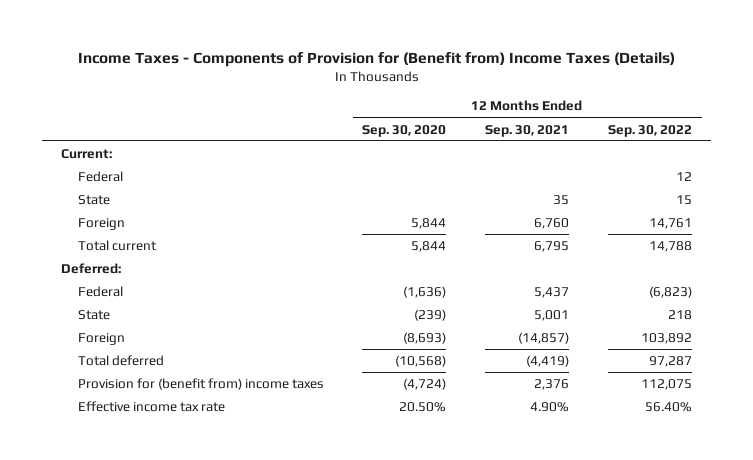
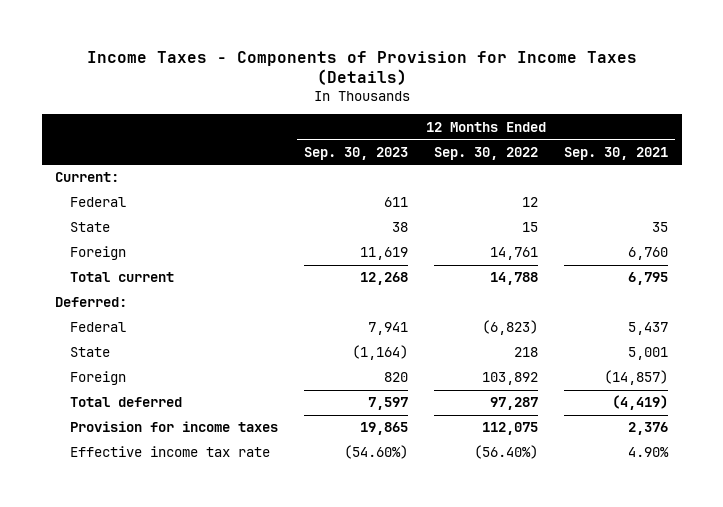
[77,51,675,67] Income Taxes - Components of Provision for (Benefit from) Income Taxes (Details) -> [86,50,637,86] Income Taxes - Components of Provision for Income Taxes (Details)
[362,124,447,137] Sep. 30, 2020 -> none
none -> [303,146,408,160] Sep. 30, 2023
[77,377,324,390] Provision for (benefit from) income taxes -> [69,421,278,433] Provision for income taxes
[644,401,692,412] 56.40% -> [474,445,539,460] (56.40%)

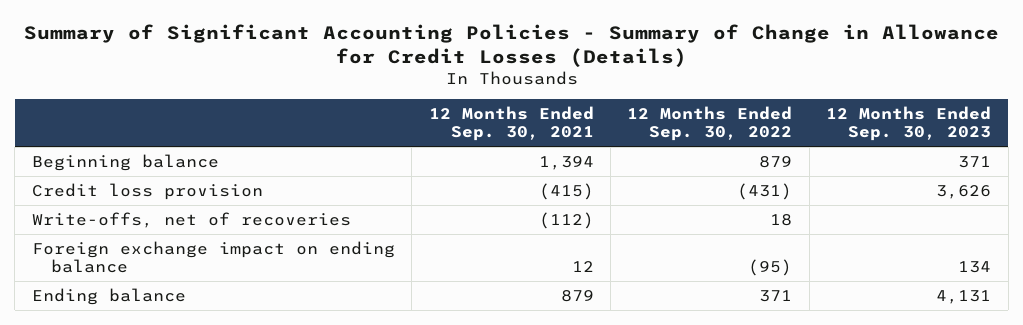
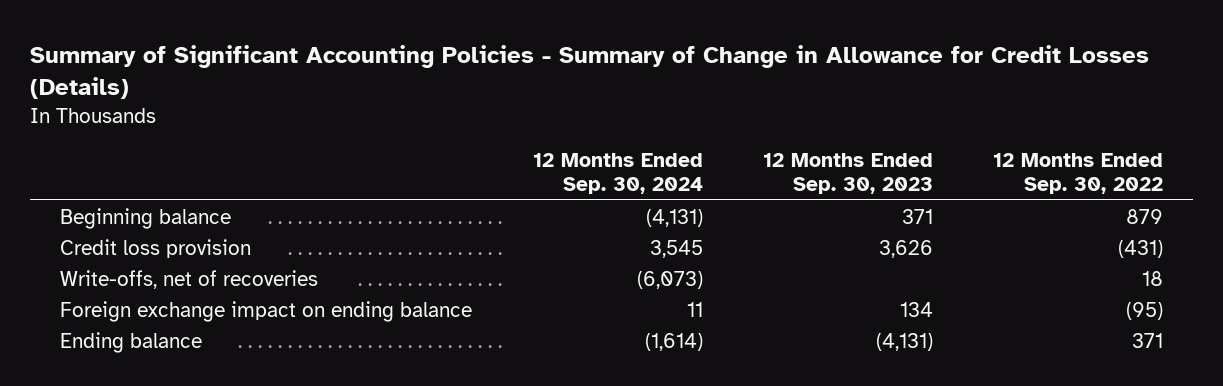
[428,105,594,142] 12 Months Ended Sep. 30, 2021 -> none
none -> [532,153,703,195] 12 Months Ended Sep. 30, 2024
[936,289,992,304] 4,131 -> [875,332,933,351] (4,131)

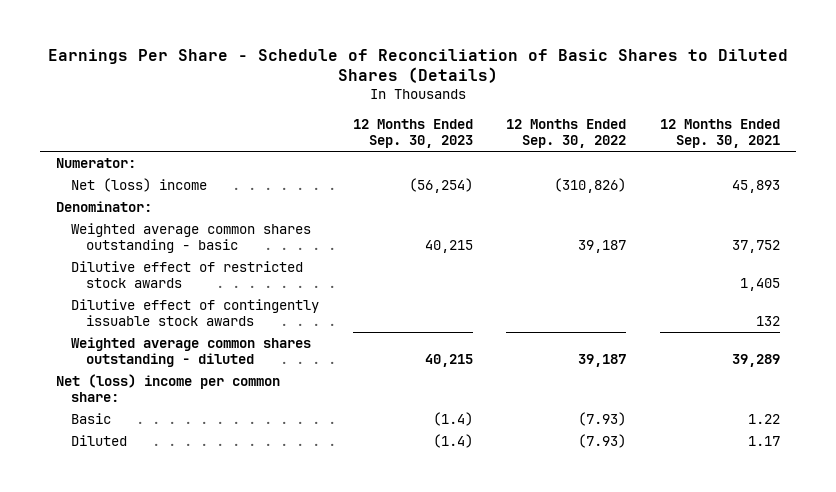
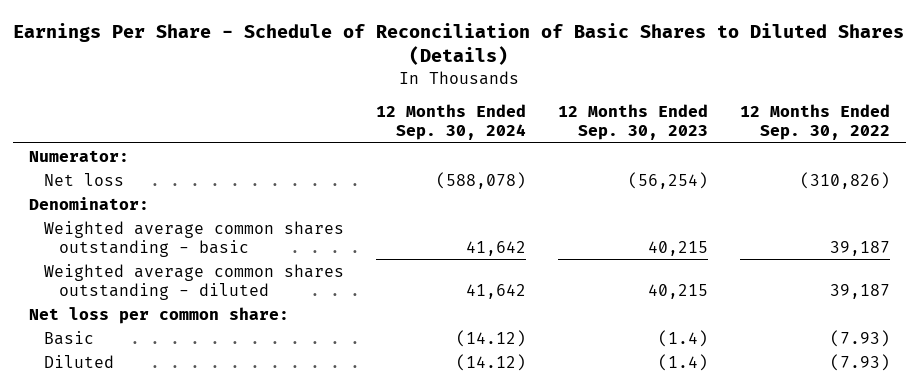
[659,118,780,148] 12 Months Ended Sep. 30, 2021 -> none
none -> [375,104,526,141] 12 Months Ended Sep. 30, 2024
[71,178,208,193] Net (loss) income -> [43,172,124,186] Net loss
[71,261,304,288] Dilutive effect of restricted stock awards -> none
[71,299,320,326] Dilutive effect of contingently issuable stock awards -> none
[56,374,281,402] Net (loss) income per common share: -> [29,306,290,324] Net loss per common share:

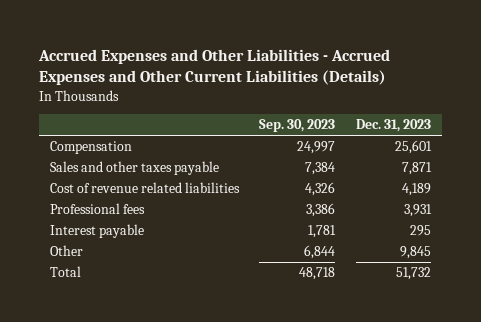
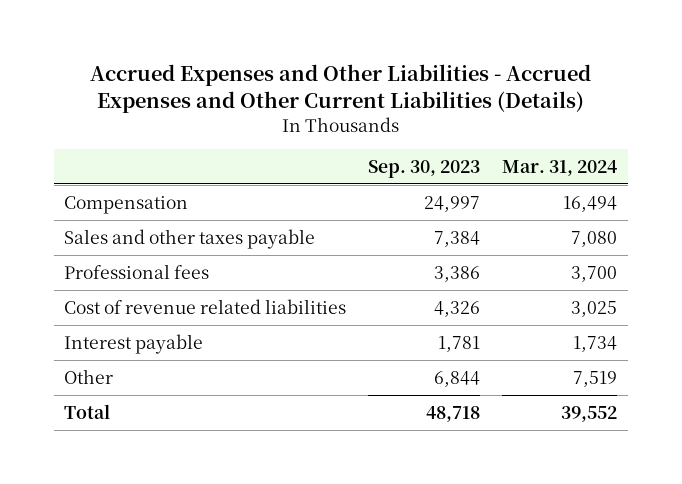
[356,119,432,133] Dec. 31, 2023 -> none
none -> [502,160,618,177] Mar. 31, 2024
[49,182,240,194] Cost of revenue related liabilities -> [64,298,347,314] Cost of revenue related liabilities

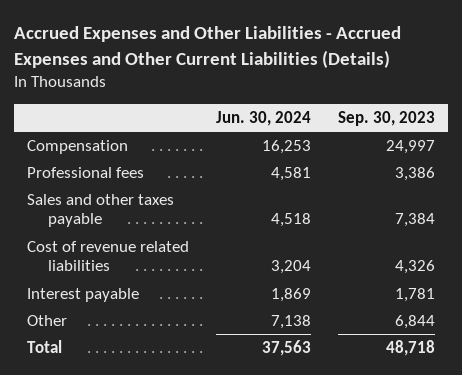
[502,160,618,177] Mar. 31, 2024 -> none
none -> [215,110,311,126] Jun. 30, 2024
[64,228,316,249] Sales and other taxes payable -> [27,193,175,228] Sales and other taxes payable

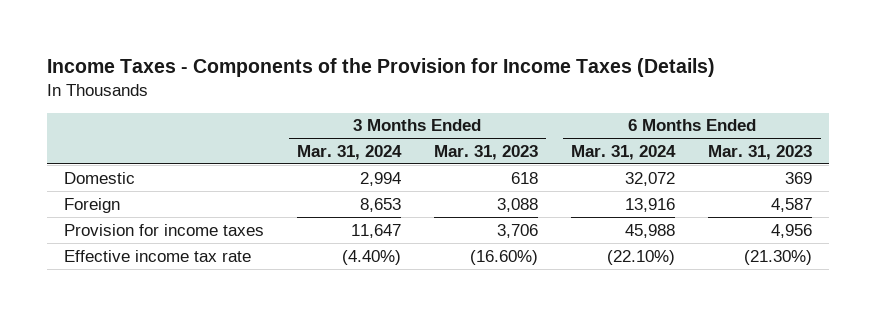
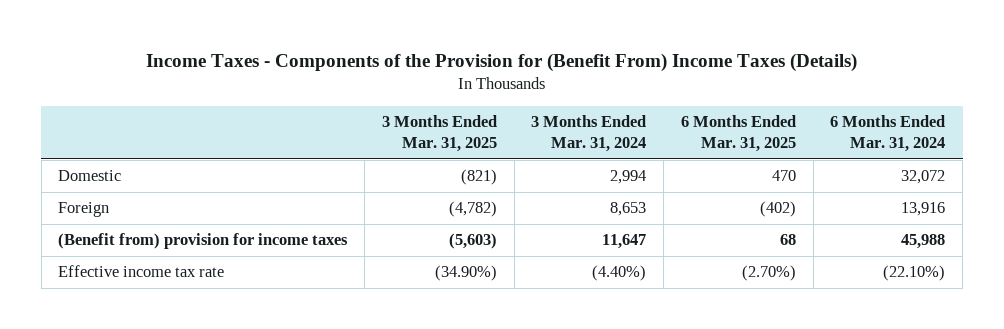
[47,58,716,78] Income Taxes - Components of the Provision for Income Taxes (Details) -> [145,52,857,72] Income Taxes - Components of the Provision for (Benefit From) Income Taxes (Details)
[433,144,538,160] Mar. 31, 2023 -> none
[708,144,813,160] Mar. 31, 2023 -> none
none -> [381,115,497,152] 3 Months Ended Mar. 31, 2025
none -> [680,115,796,152] 6 Months Ended Mar. 31, 2025
[63,223,264,236] Provision for income taxes -> [58,233,349,250] (Benefit from) provision for income taxes

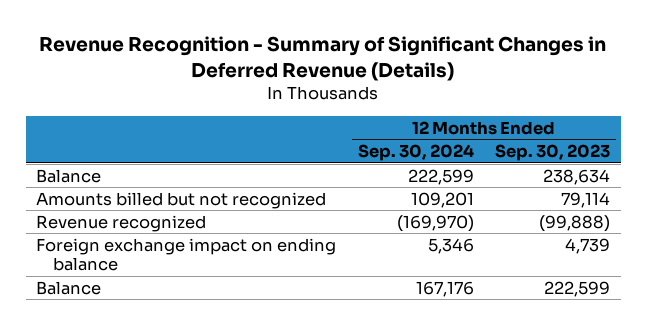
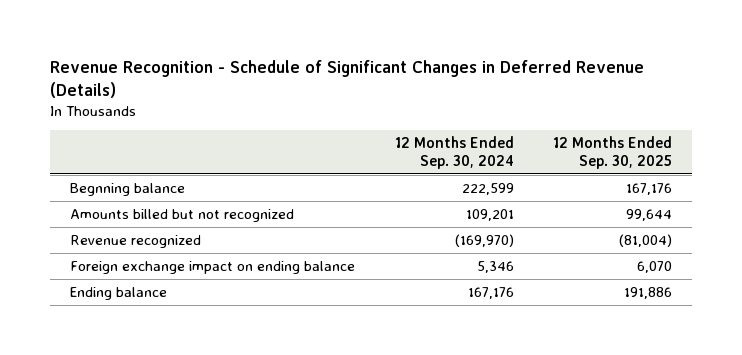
[39,36,607,81] Revenue Recognition - Summary of Significant Changes in Deferred Revenue (Details) -> [49,59,644,98] Revenue Recognition - Schedule of Significant Changes in Deferred Revenue (Details)
[495,143,611,161] Sep. 30, 2023 -> none
none -> [553,136,673,170] 12 Months Ended Sep. 30, 2025
[36,168,102,183] Balance -> [69,182,185,196] Begnning balance
[36,280,102,295] Balance -> [69,286,167,300] Ending balance

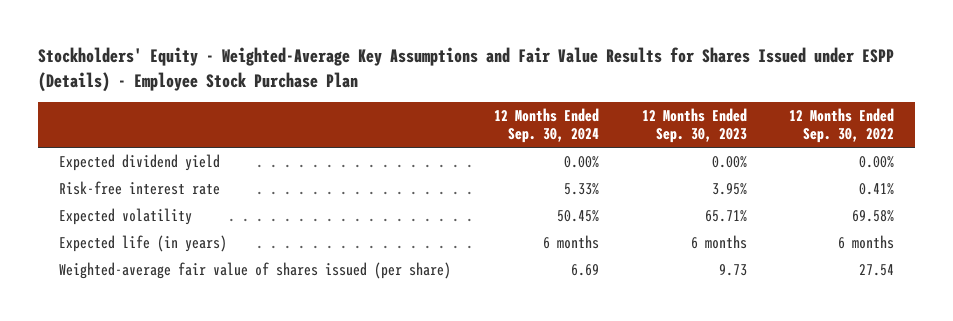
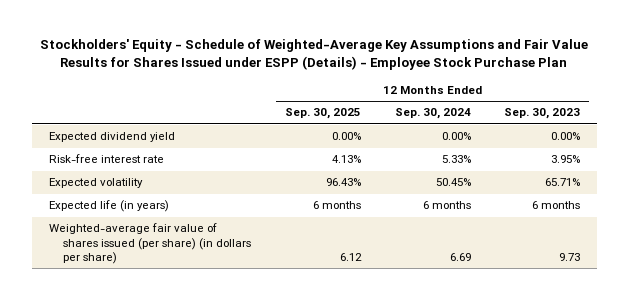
[38,47,895,92] Stockholders' Equity - Weighted-Average Key Assumptions and Fair Value Results for Shares Issued under ESPP (Details) - Employee Stock Purchase Plan -> [40,39,589,70] Stockholders' Equity - Schedule of Weighted-Average Key Assumptions and Fair Value Results for Shares Issued under ESPP (Details) - Employee Stock Purchase Plan
[789,108,895,144] 12 Months Ended Sep. 30, 2022 -> none
none -> [284,108,361,120] Sep. 30, 2025
[59,261,452,279] Weighted-average fair value of shares issued (per share) -> [48,223,252,264] Weighted-average fair value of shares issued (per share) (in dollars per share)

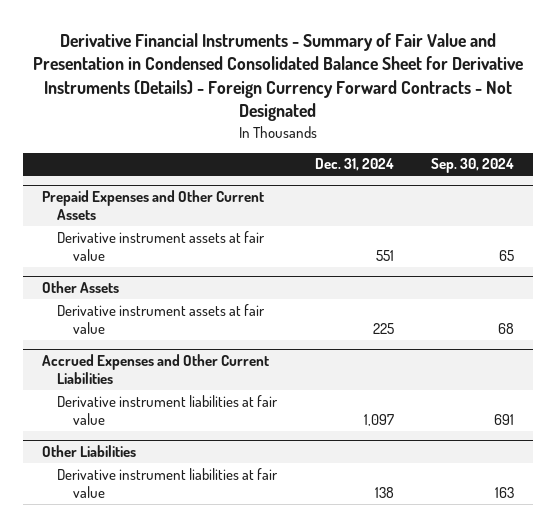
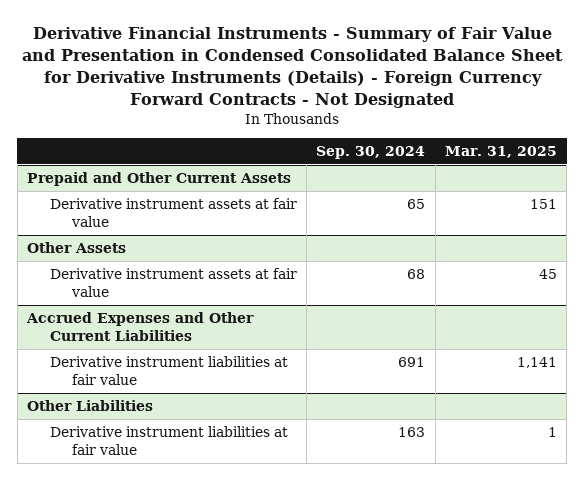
[314,158,394,172] Dec. 31, 2024 -> none
none -> [444,145,557,158] Mar. 31, 2025
[41,189,264,220] Prepaid Expenses and Other Current Assets -> [27,172,292,187] Prepaid and Other Current Assets

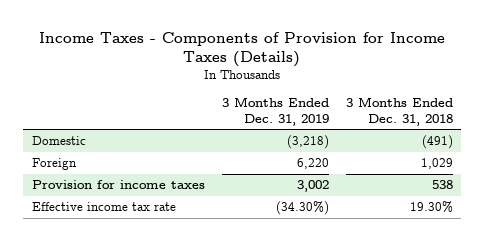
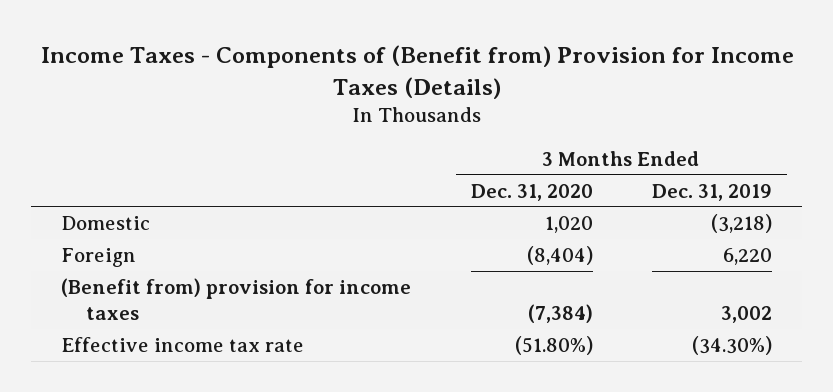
[39,31,446,68] Income Taxes - Components of Provision for Income Taxes (Details) -> [40,45,794,99] Income Taxes - Components of (Benefit from) Provision for Income Taxes (Details)
[345,97,453,126] 3 Months Ended Dec. 31, 2018 -> none
none -> [470,183,593,201] Dec. 31, 2020
[31,180,205,190] Provision for income taxes -> [61,277,412,320] (Benefit from) provision for income taxes

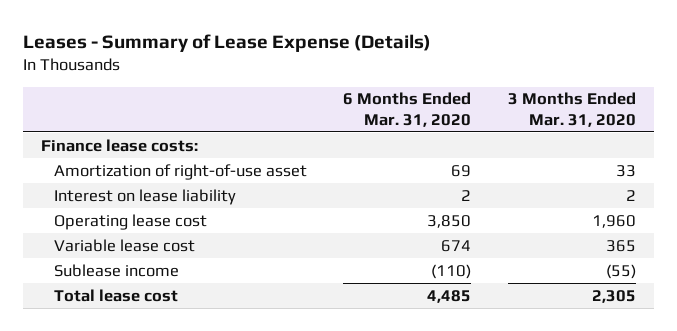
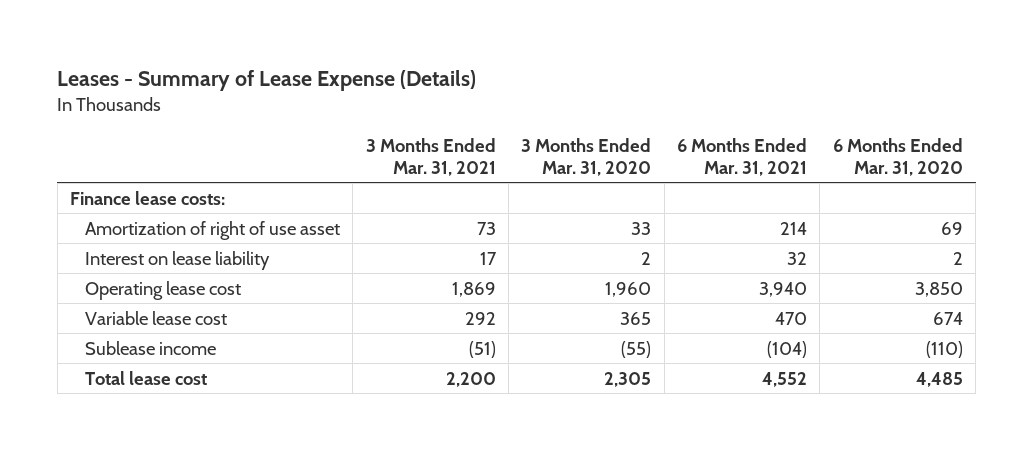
none -> [365,137,496,176] 3 Months Ended Mar. 31, 2021
none -> [677,137,808,176] 6 Months Ended Mar. 31, 2021
[54,163,308,180] Amortization of right-of-use asset -> [85,220,341,240] Amortization of right of use asset

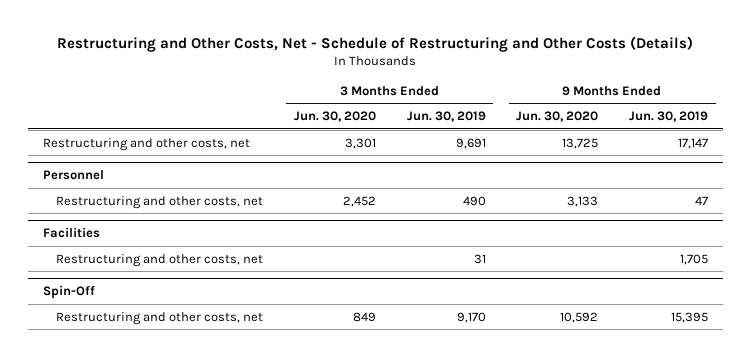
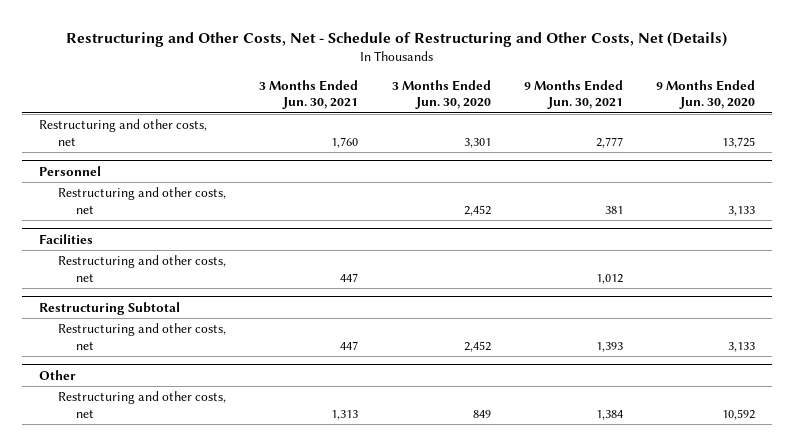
[57,35,694,52] Restructuring and Other Costs, Net - Schedule of Restructuring and Other Costs (Details) -> [66,32,728,48] Restructuring and Other Costs, Net - Schedule of Restructuring and Other Costs, Net (Details)
[406,111,486,123] Jun. 30, 2019 -> none
[628,111,708,123] Jun. 30, 2019 -> none
none -> [259,79,359,110] 3 Months Ended Jun. 30, 2021
none -> [523,79,623,110] 9 Months Ended Jun. 30, 2021
[42,285,95,300] Spin-Off -> none
none -> [38,301,180,315] Restructuring Subtotal
none -> [57,323,226,350] Restructuring and other costs, net
none -> [38,369,76,380] Other

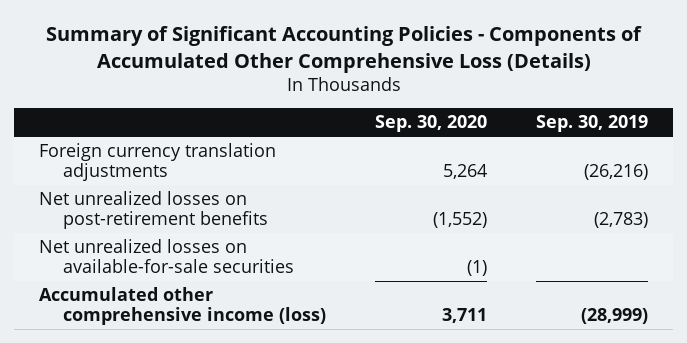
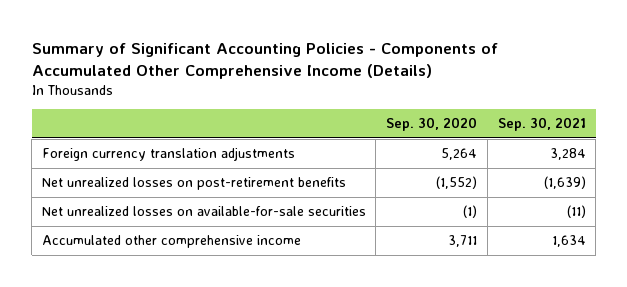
[45,25,642,73] Summary of Significant Accounting Policies - Components of Accumulated Other Comprehensive Loss (Details) -> [31,42,498,79] Summary of Significant Accounting Policies - Components of Accumulated Other Comprehensive Income (Details)
[536,115,649,133] Sep. 30, 2019 -> none
none -> [497,117,586,132] Sep. 30, 2021
[38,286,326,325] Accumulated other comprehensive income (loss) -> [41,235,301,249] Accumulated other comprehensive income

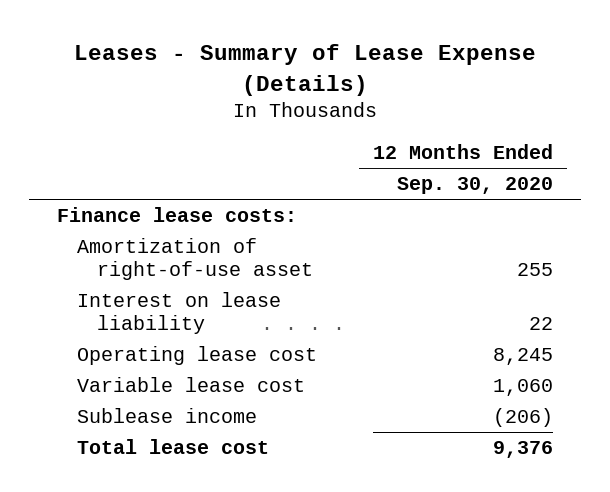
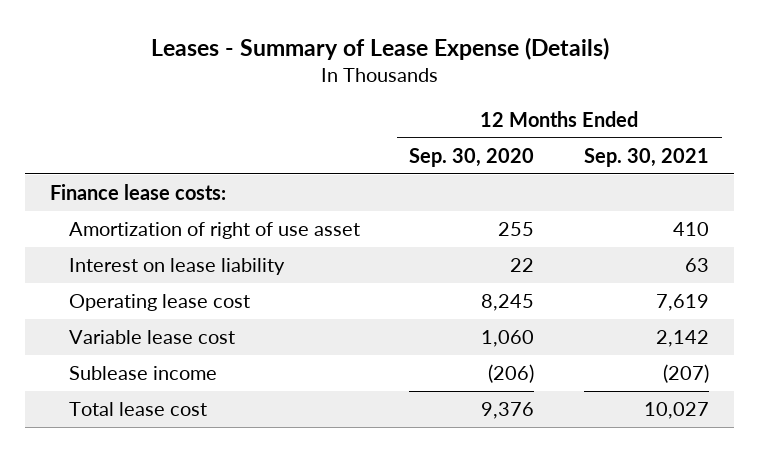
none -> [584,147,710,167] Sep. 30, 2021
[77,238,314,281] Amortization of right-of-use asset -> [68,222,360,240] Amortization of right of use asset

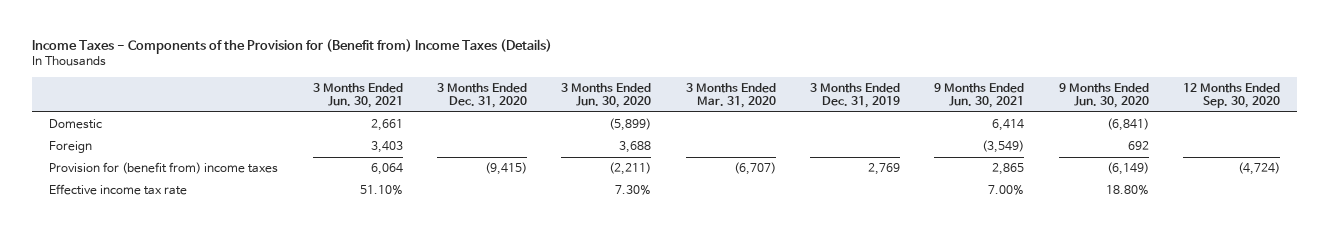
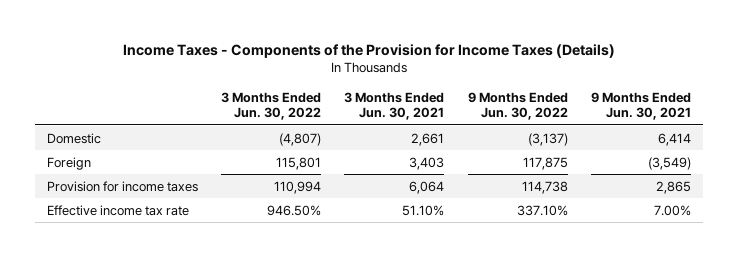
[32,38,553,54] Income Taxes - Components of the Provision for (Benefit from) Income Taxes (Details) -> [122,43,615,58] Income Taxes - Components of the Provision for Income Taxes (Details)
[436,82,527,109] 3 Months Ended Dec. 31, 2020 -> none
[561,82,652,109] 3 Months Ended Jun. 30, 2020 -> none
[685,82,776,109] 3 Months Ended Mar. 31, 2020 -> none
[809,82,900,109] 3 Months Ended Dec. 31, 2019 -> none
[1058,82,1149,109] 9 Months Ended Jun. 30, 2020 -> none
[1182,82,1280,109] 12 Months Ended Sep. 30, 2020 -> none
none -> [221,91,322,121] 3 Months Ended Jun. 30, 2022
none -> [467,91,568,121] 9 Months Ended Jun. 30, 2022
[49,161,279,174] Provision for (benefit from) income taxes -> [46,180,198,192] Provision for income taxes

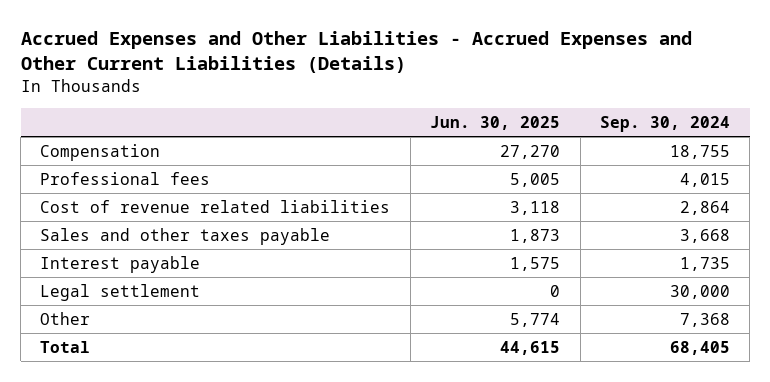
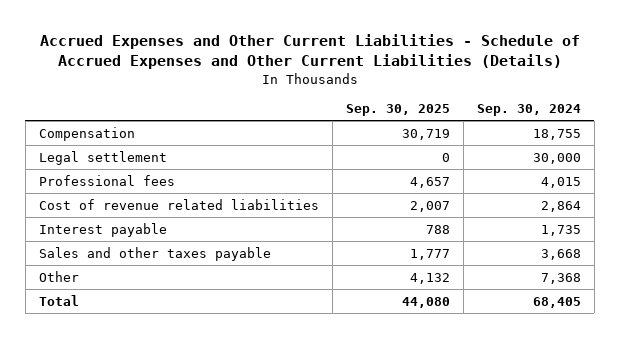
[20,31,692,74] Accrued Expenses and Other Liabilities - Accrued Expenses and Other Current Liabilities (Details) -> [39,33,580,69] Accrued Expenses and Other Current Liabilities - Schedule of Accrued Expenses and Other Current Liabilities (Details)
[430,115,561,130] Jun. 30, 2025 -> none
none -> [345,104,450,117] Sep. 30, 2025
[40,283,201,301] Legal settlement -> [38,150,167,165] Legal settlement
[40,227,331,245] Sales and other taxes payable -> [38,246,271,261] Sales and other taxes payable

